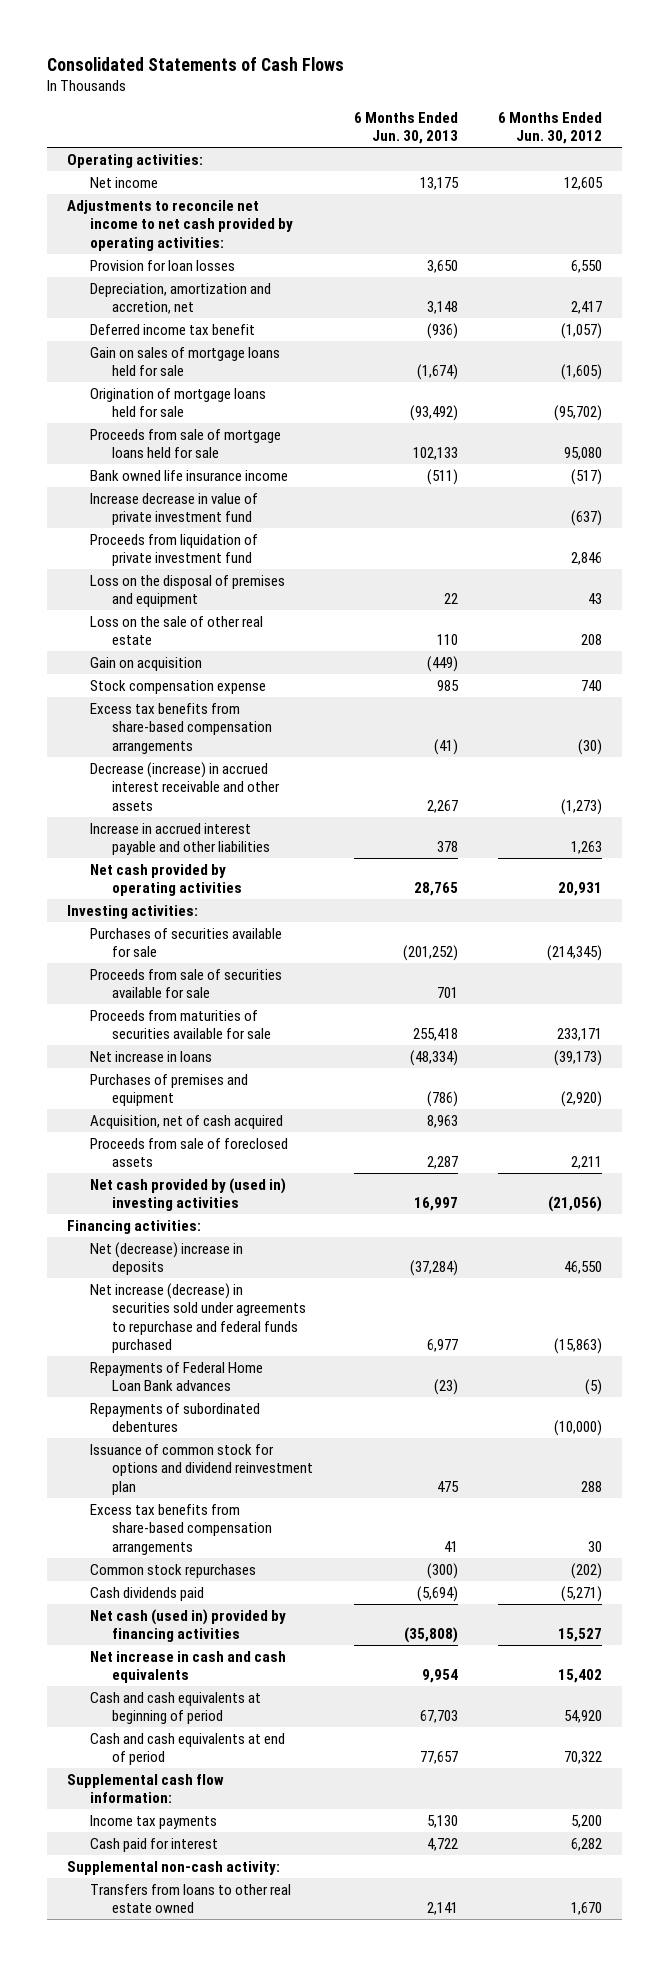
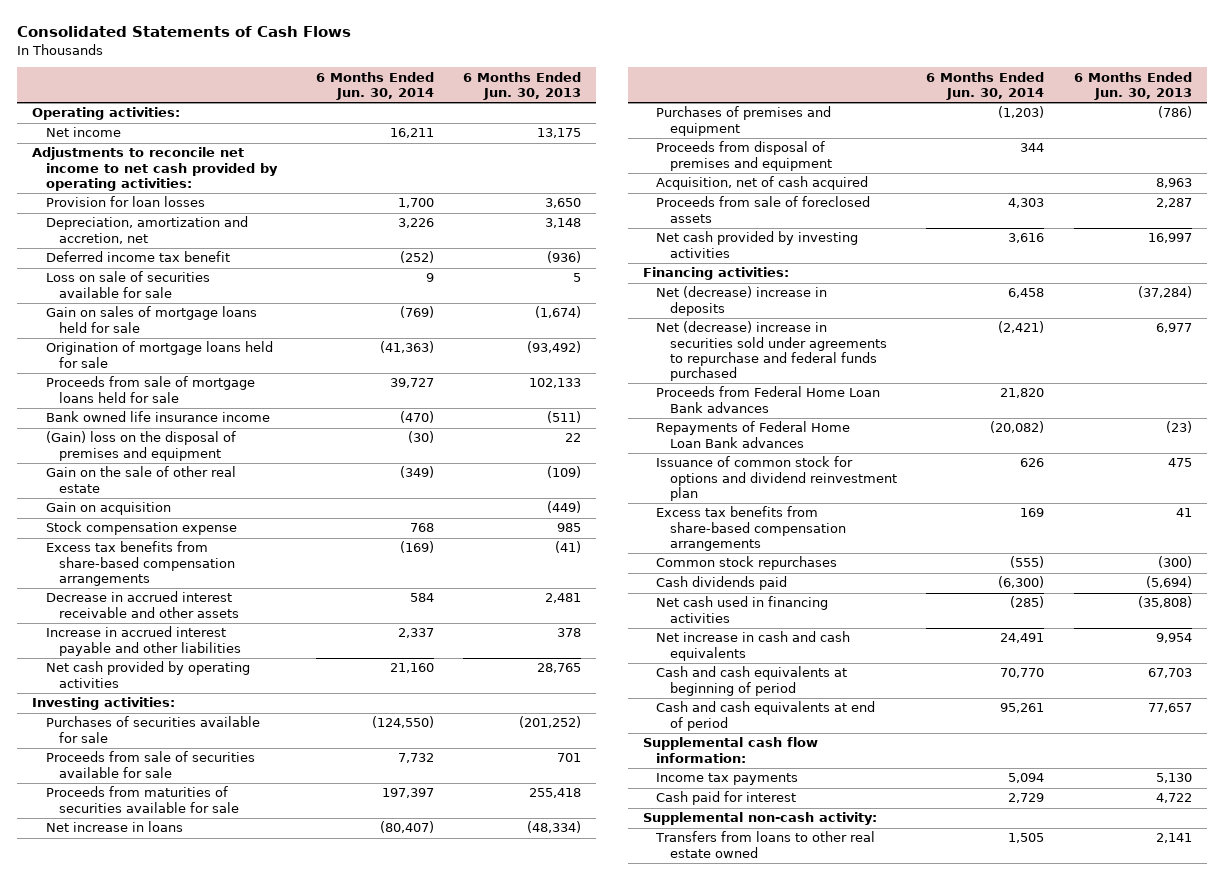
[498,112,603,145] 6 Months Ended Jun. 30, 2012 -> none
none -> [315,71,434,100] 6 Months Ended Jun. 30, 2014
none -> [45,271,210,298] Loss on sale of securities available for sale
[89,492,258,526] Increase decrease in value of private investment fund -> none
[89,533,258,567] Proceeds from liquidation of private investment fund -> none
[89,574,285,608] Loss on the disposal of premises and equipment -> [45,431,236,461] (Gain) loss on the disposal of premises and equipment
[89,615,263,646] Loss on the sale of other real estate -> [45,466,236,493] Gain on the sale of other real estate
[436,634,458,646] 110 -> [547,466,582,479] (109)
[89,761,281,811] Decrease (increase) in accrued interest receivable and other assets -> [45,591,239,618] Decrease in accrued interest receivable and other assets
[426,799,458,813] 2,267 -> [545,593,582,604] 2,481
none -> [656,141,832,171] Proceeds from disposal of premises and equipment
[89,1177,286,1212] Net cash provided by (used in) investing activities -> [656,231,859,258] Net cash provided by investing activities
[89,1282,307,1354] Net increase (decrease) in securities sold under agreements to repurchase and federal funds purchased -> [656,321,887,382] Net (decrease) increase in securities sold under agreements to repurchase and federal funds purchased
none -> [656,386,881,413] Proceeds from Federal Home Loan Bank advances
[89,1402,260,1433] Repayments of subordinated debentures -> none
[89,1608,286,1643] Net cash (used in) provided by financing activities -> [656,596,829,623] Net cash used in financing activities

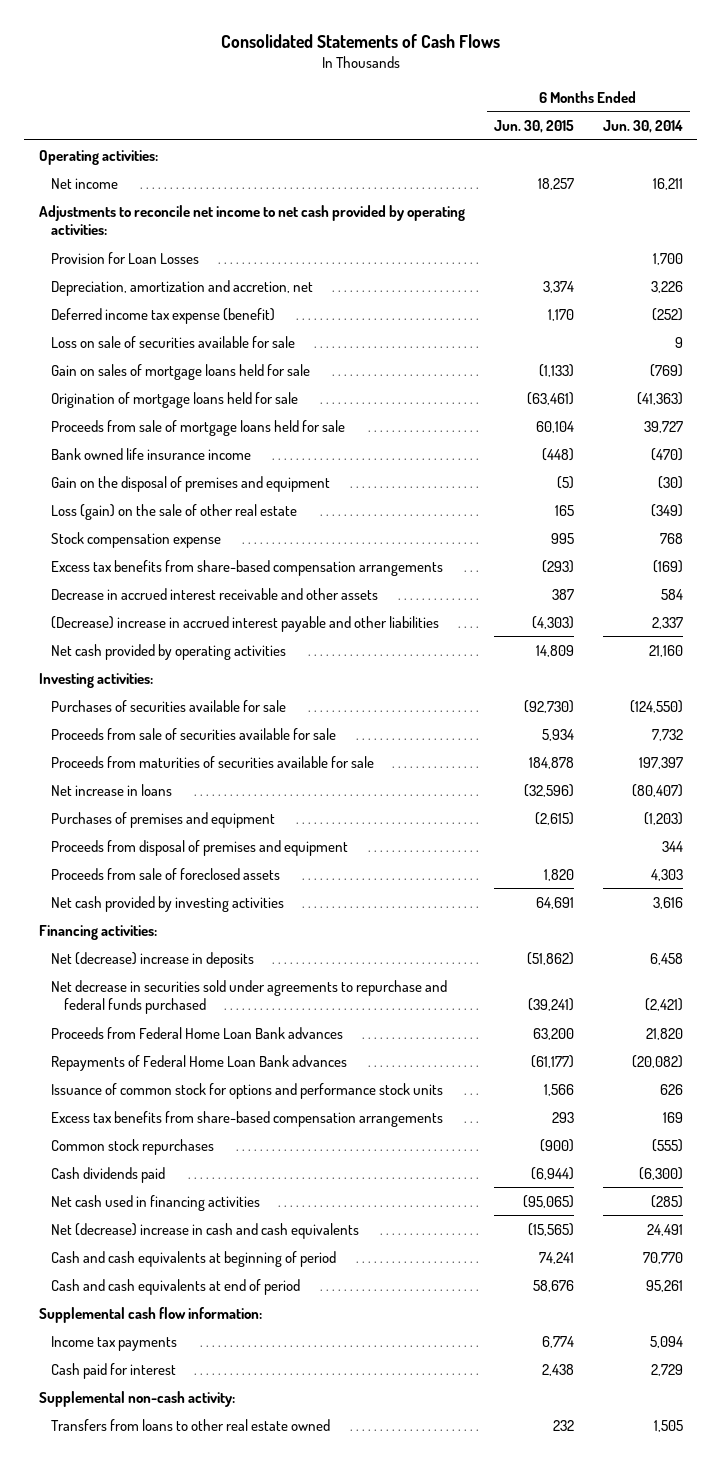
[463,71,582,100] 6 Months Ended Jun. 30, 2013 -> none
none -> [493,120,574,134] Jun. 30, 2015
[45,196,205,208] Provision for loan losses -> [51,251,200,264] Provision for Loan Losses
[45,251,230,263] Deferred income tax benefit -> [51,307,276,324] Deferred income tax expense (benefit)
[45,502,171,516] Gain on acquisition -> none
[45,431,236,461] (Gain) loss on the disposal of premises and equipment -> [51,475,331,492] Gain on the disposal of premises and equipment
[45,466,236,493] Gain on the sale of other real estate -> [51,503,298,520] Loss (gain) on the sale of other real estate
[45,626,241,656] Increase in accrued interest payable and other liabilities -> [51,615,440,632] (Decrease) increase in accrued interest payable and other liabilities
[656,176,869,191] Acquisition, net of cash acquired -> none
[656,321,887,382] Net (decrease) increase in securities sold under agreements to repurchase and federal funds purchased -> [51,979,448,1015] Net decrease in securities sold under agreements to repurchase and federal funds purchased
[656,456,897,501] Issuance of common stock for options and dividend reinvestment plan -> [51,1082,444,1099] Issuance of common stock for options and performance stock units
[656,631,851,661] Net increase in cash and cash equivalents -> [51,1222,360,1239] Net (decrease) increase in cash and cash equivalents

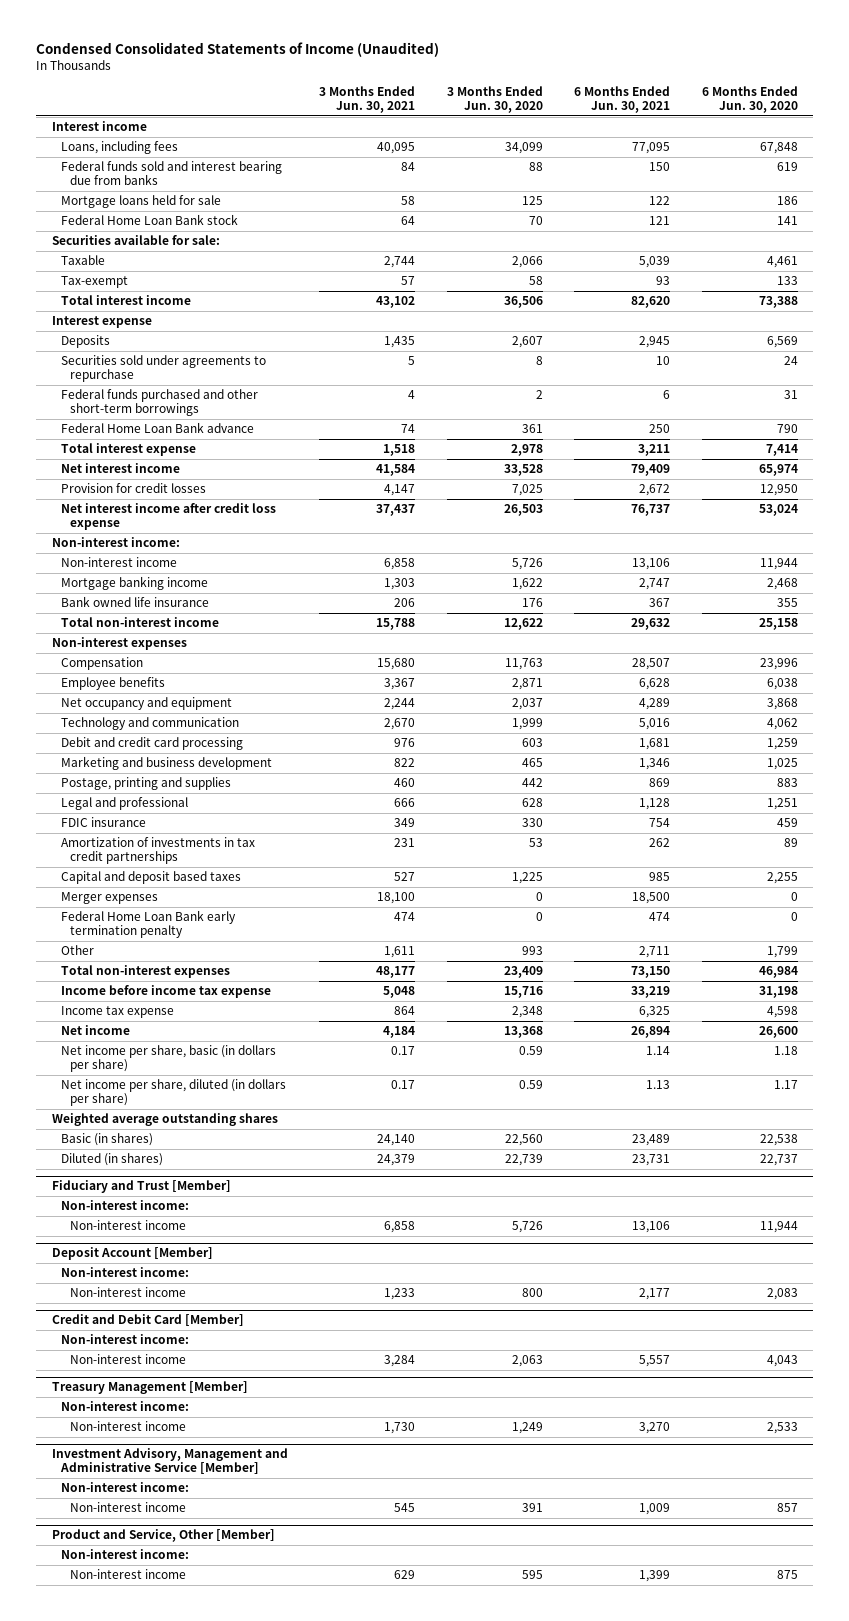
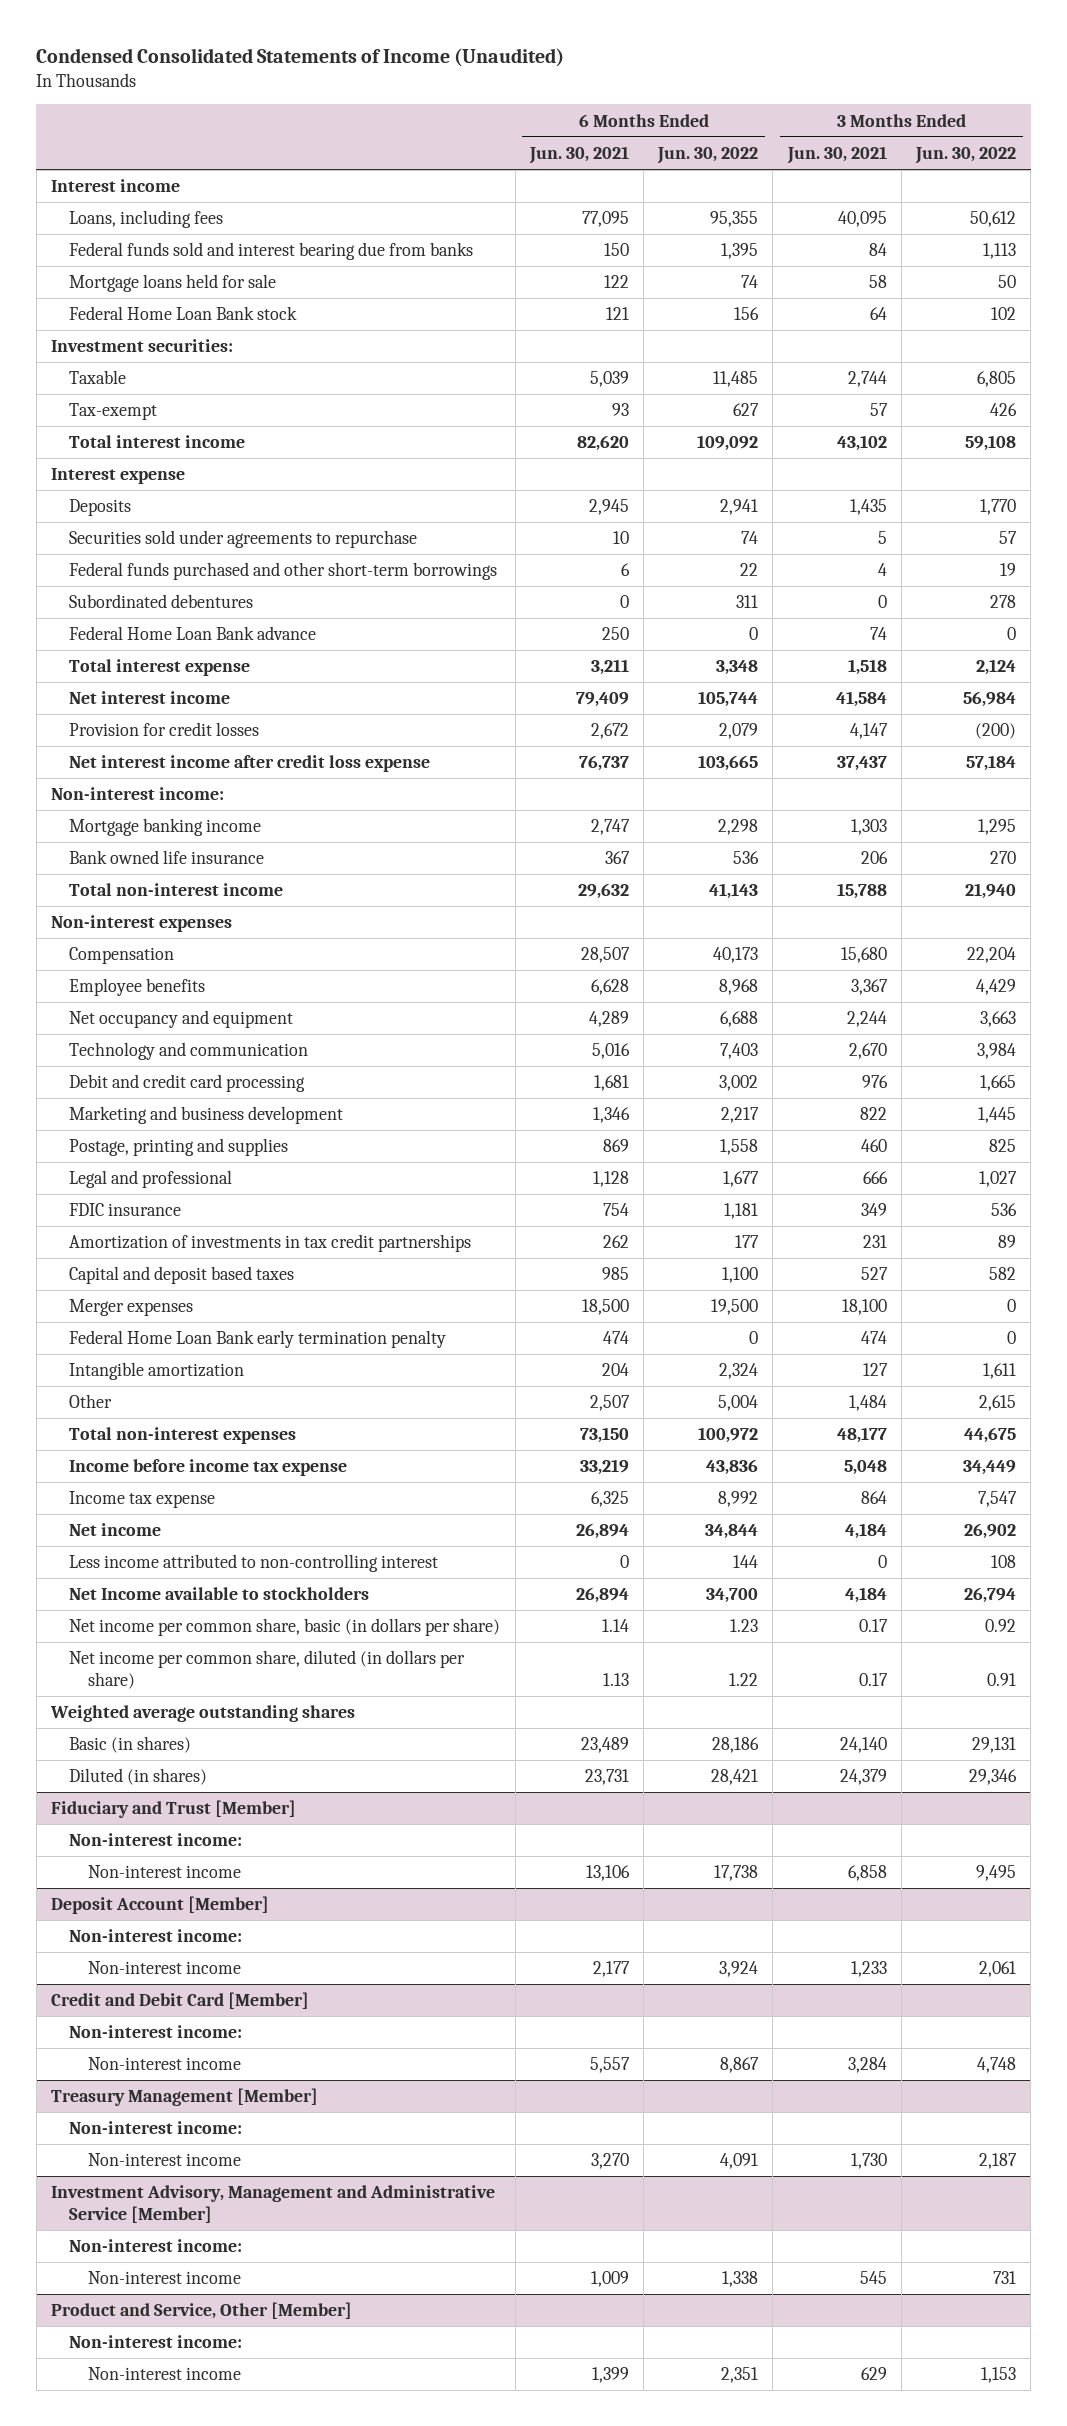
[446,86,543,114] 3 Months Ended Jun. 30, 2020 -> none
[701,86,798,114] 6 Months Ended Jun. 30, 2020 -> none
none -> [657,146,759,164] Jun. 30, 2022
none -> [914,146,1016,164] Jun. 30, 2022
[51,235,220,246] Securities available for sale: -> [50,339,233,353] Investment securities:
none -> [69,594,254,609] Subordinated debentures
[60,557,177,568] Non-interest income -> none
none -> [69,1362,245,1381] Intangible amortization
[384,946,416,959] 1,611 -> [848,1395,887,1412] 1,484
[639,946,671,959] 2,711 -> [589,1395,630,1412] 2,507
none -> [69,1554,439,1573] Less income attributed to non-controlling interest
none -> [69,1587,370,1601] Net Income available to stockholders
[60,1045,276,1073] Net income per share, basic (in dollars per share) -> [69,1618,501,1637] Net income per common share, basic (in dollars per share)
[60,1079,286,1107] Net income per share, diluted (in dollars per share) -> [69,1650,466,1689] Net income per common share, diluted (in dollars per share)

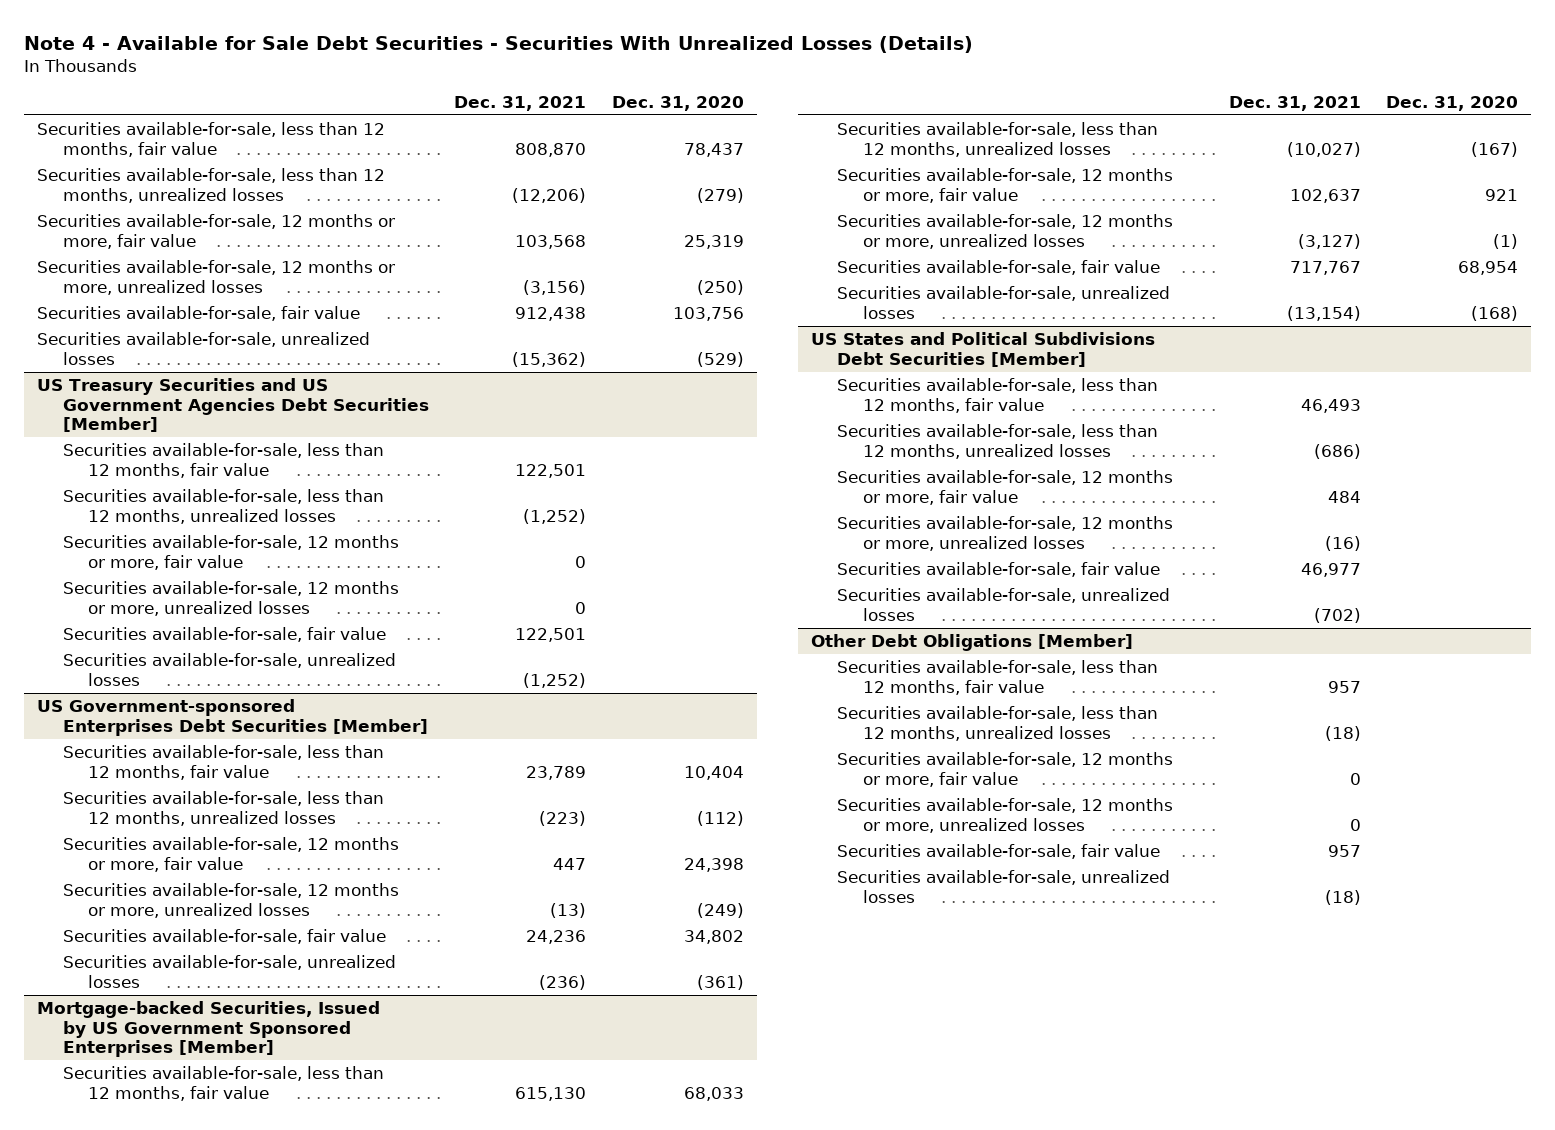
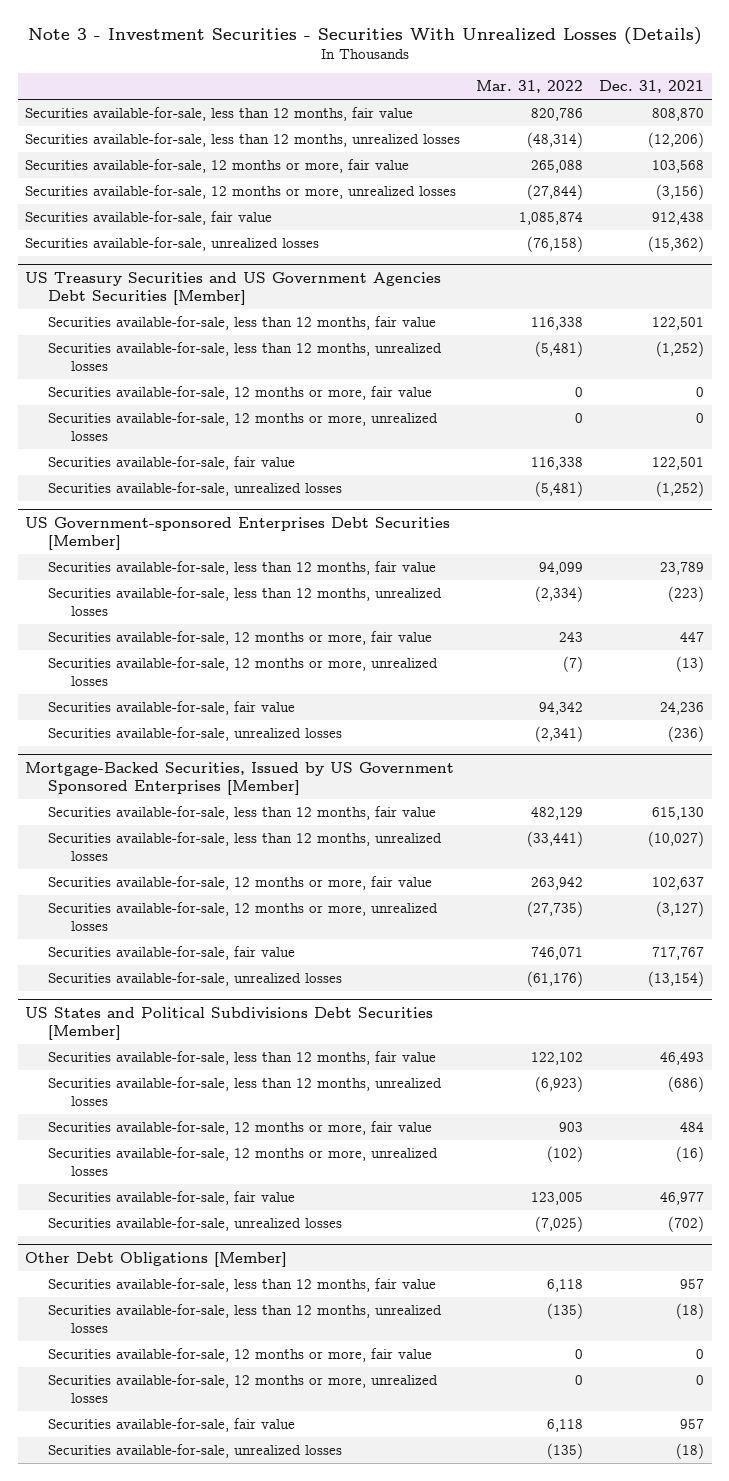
[23,35,973,53] Note 4 - Available for Sale Debt Securities - Securities With Unrealized Losses (Details) -> [27,26,702,45] Note 3 - Investment Securities - Securities With Unrealized Losses (Details)
[612,95,745,111] Dec. 31, 2020 -> none
none -> [476,80,584,94] Mar. 31, 2022
[36,1001,380,1058] Mortgage-backed Securities, Issued by US Government Sponsored Enterprises [Member] -> [25,761,455,795] Mortgage-Backed Securities, Issued by US Government Sponsored Enterprises [Member]

